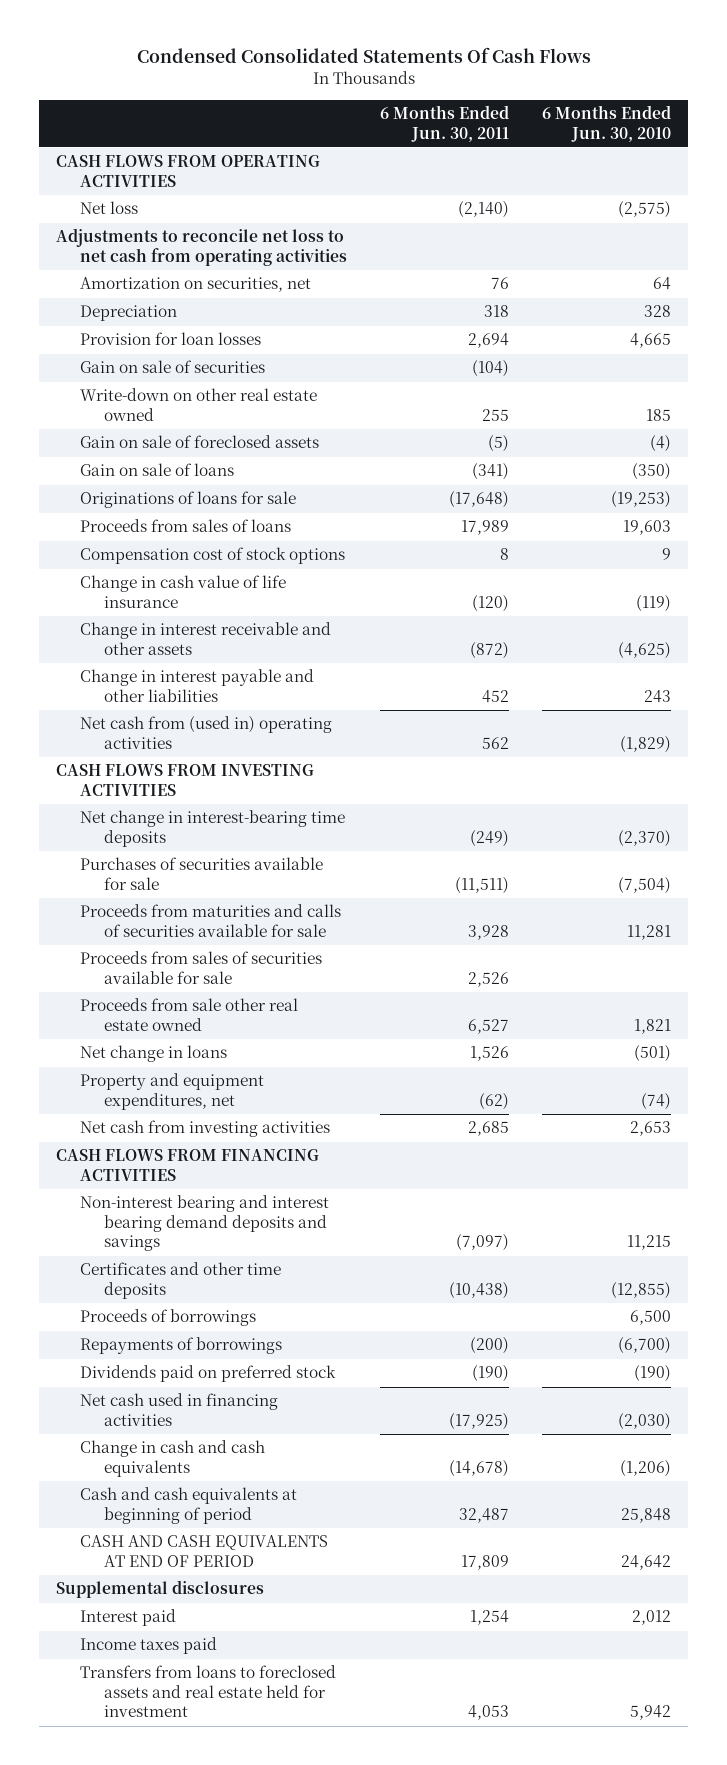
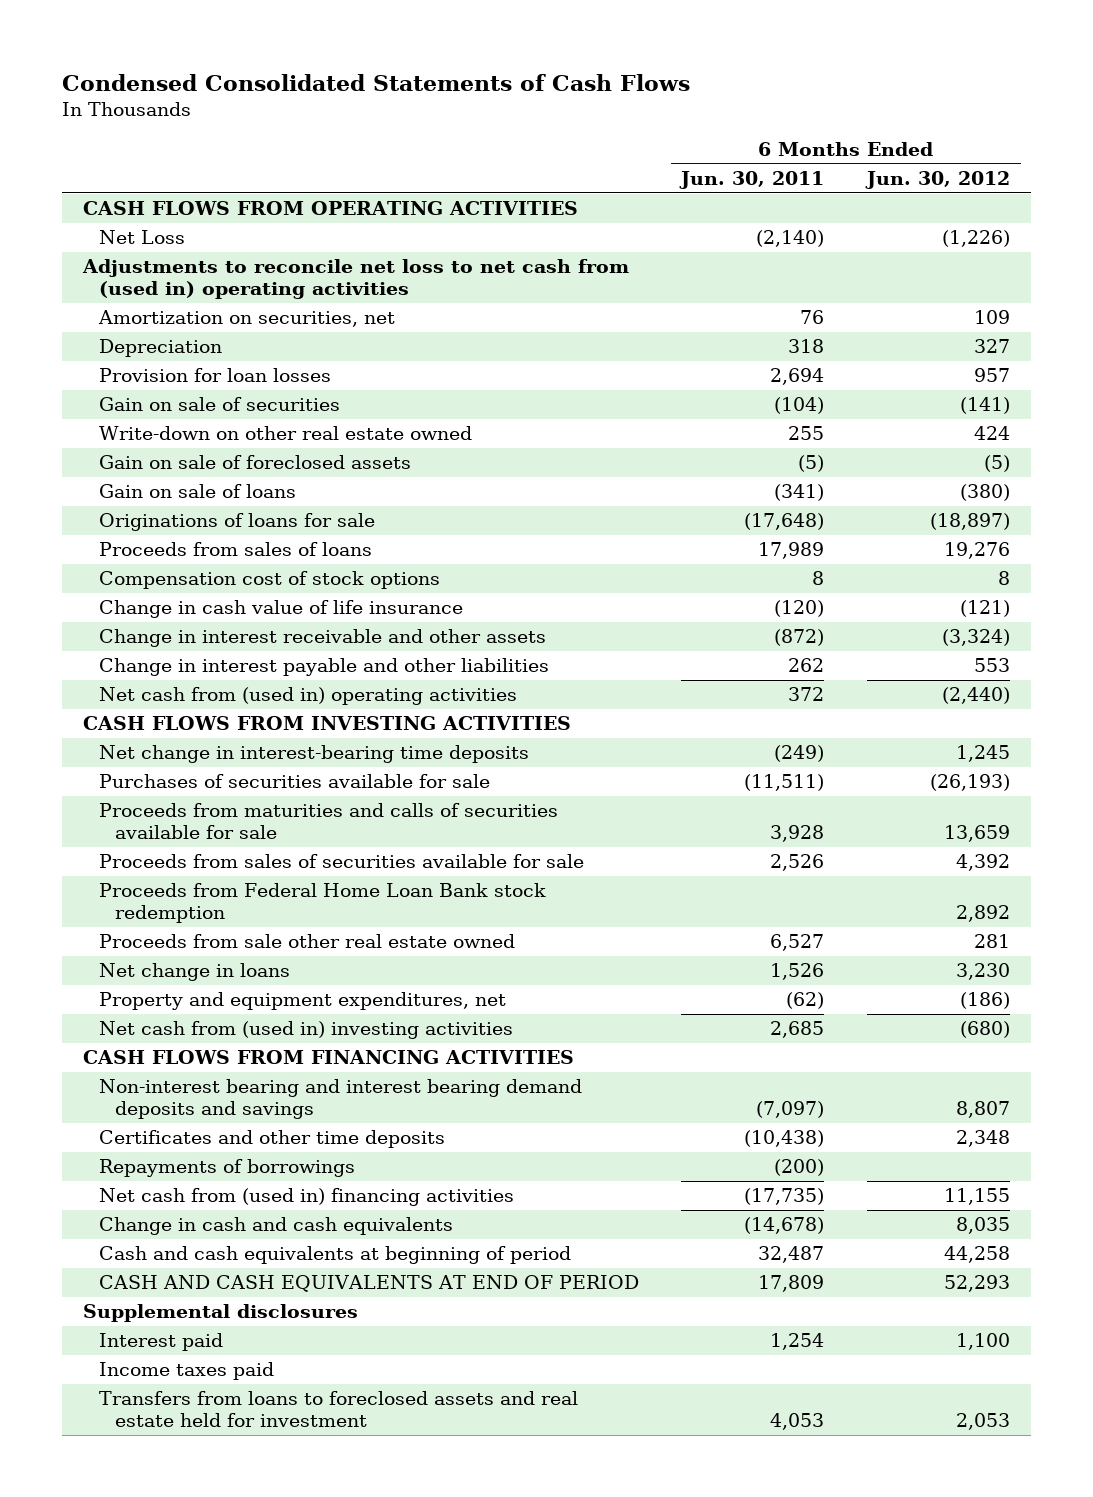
[136,47,591,64] Condensed Consolidated Statements Of Cash Flows -> [61,73,690,91] Condensed Consolidated Statements of Cash Flows
[542,105,672,142] 6 Months Ended Jun. 30, 2010 -> none
none -> [864,171,1010,190] Jun. 30, 2012
[80,201,139,215] Net loss -> [98,230,185,245] Net Loss
[55,228,348,266] Adjustments to reconcile net loss to net cash from operating activities -> [81,259,629,300] Adjustments to reconcile net loss to net cash from (used in) operating activities
[482,689,510,703] 452 -> [788,658,825,673] 262
[482,736,510,749] 562 -> [788,687,825,702] 372
none -> [98,883,546,924] Proceeds from Federal Home Loan Bank stock redemption
[80,1120,331,1138] Net cash from investing activities -> [98,1021,513,1040] Net cash from (used in) investing activities
[80,1309,257,1327] Proceeds of borrowings -> none
[80,1365,337,1383] Dividends paid on preferred stock -> none
[80,1393,279,1426] Net cash used in financing activities -> [98,1188,514,1207] Net cash from (used in) financing activities
[449,1412,510,1430] (17,925) -> [744,1188,825,1206] (17,735)

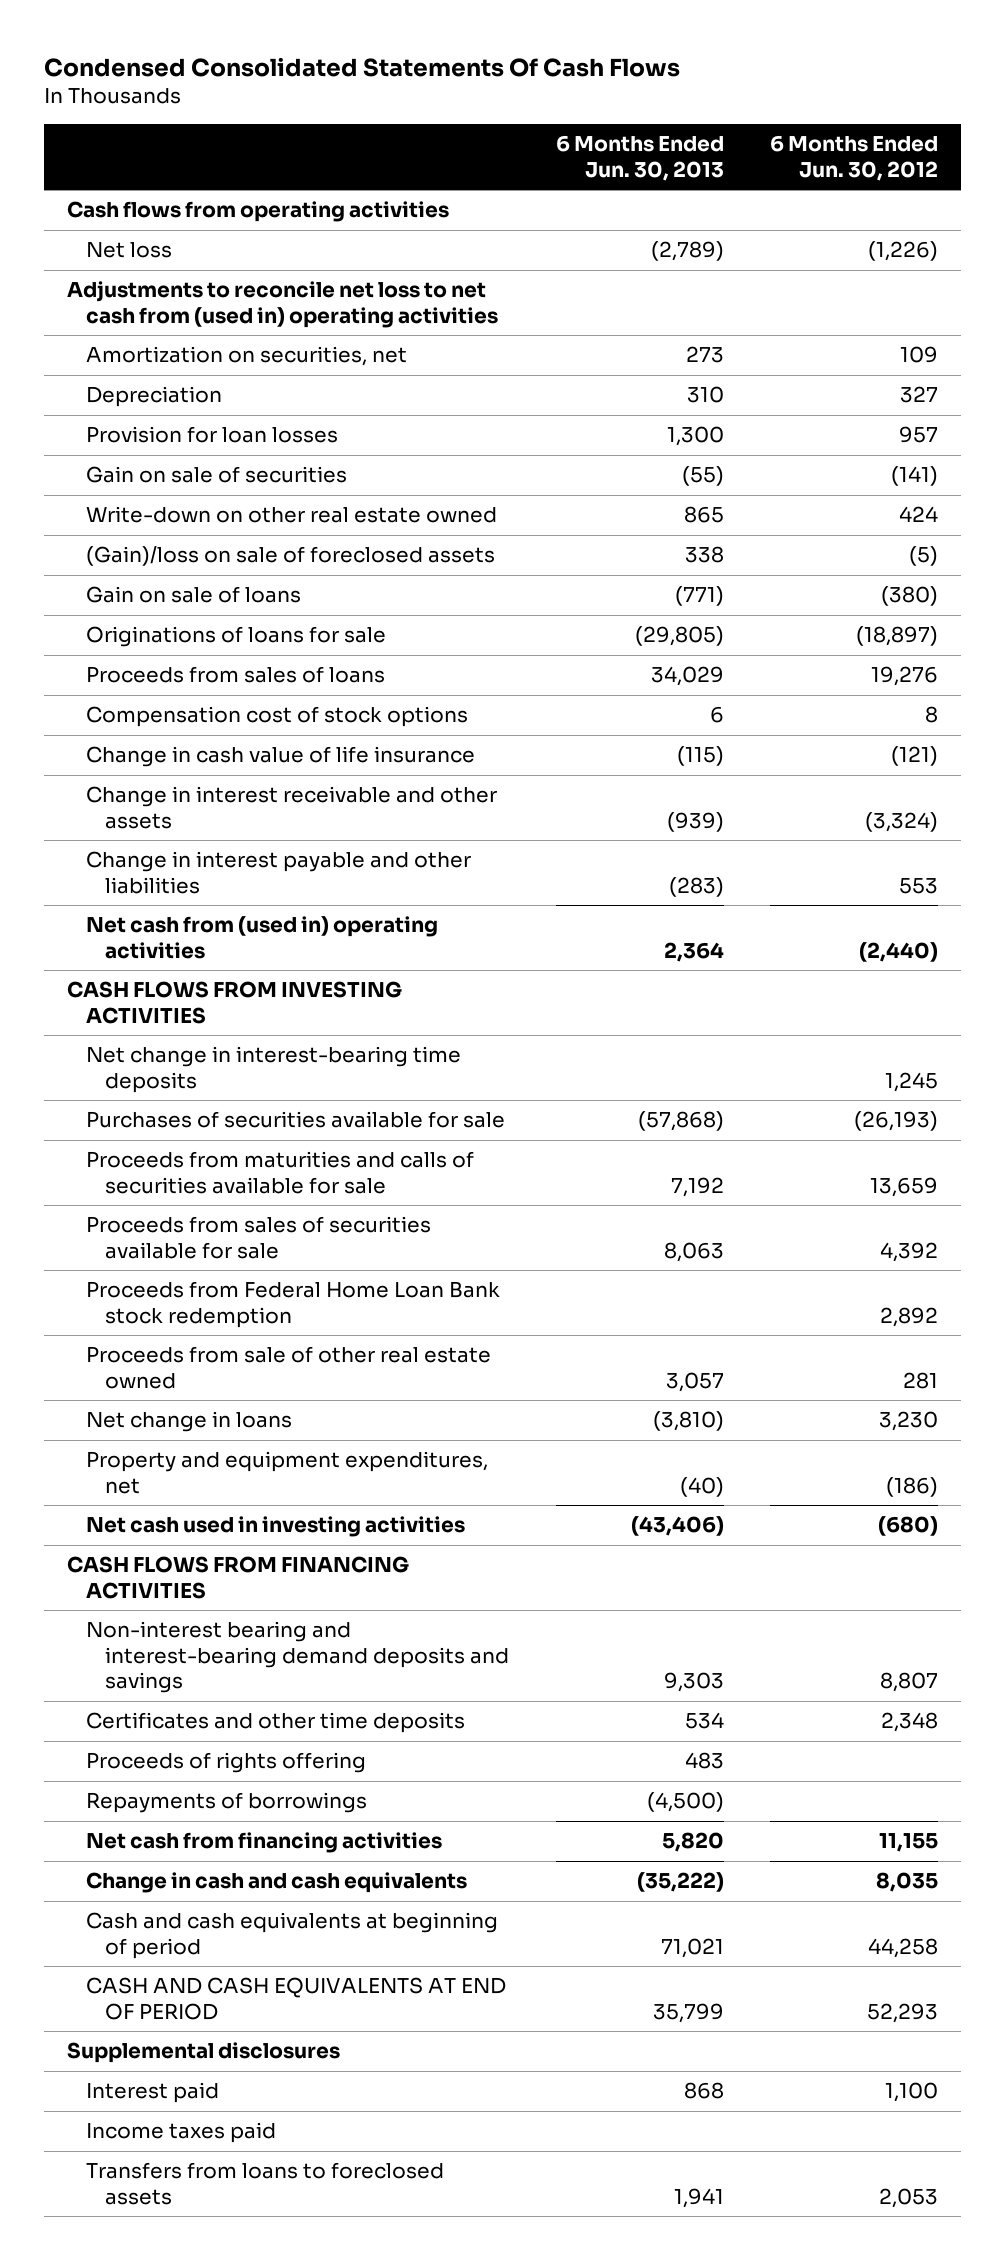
[61,73,690,91] Condensed Consolidated Statements of Cash Flows -> [44,56,681,77] Condensed Consolidated Statements Of Cash Flows
[679,171,825,190] Jun. 30, 2011 -> none
none -> [555,135,724,181] 6 Months Ended Jun. 30, 2013
[82,201,578,216] CASH FLOWS FROM OPERATING ACTIVITIES -> [67,201,450,223] Cash flows from operating activities
[98,230,185,245] Net Loss -> [86,242,173,259] Net loss
[98,455,411,470] Gain on sale of foreclosed assets -> [86,546,496,567] (Gain)/loss on sale of foreclosed assets
[98,934,515,949] Proceeds from sale other real estate owned -> [86,1346,492,1389] Proceeds from sale of other real estate owned
[98,1021,513,1040] Net cash from (used in) investing activities -> [86,1516,466,1538] Net cash used in investing activities
[98,1079,582,1120] Non-interest bearing and interest bearing demand deposits and savings -> [86,1621,510,1694] Non-interest bearing and interest-bearing demand deposits and savings
none -> [86,1752,367,1774] Proceeds of rights offering
[98,1188,514,1207] Net cash from (used in) financing activities -> [86,1832,443,1854] Net cash from financing activities
[98,1391,578,1428] Transfers from loans to foreclosed assets and real estate held for investment -> [86,2162,445,2205] Transfers from loans to foreclosed assets

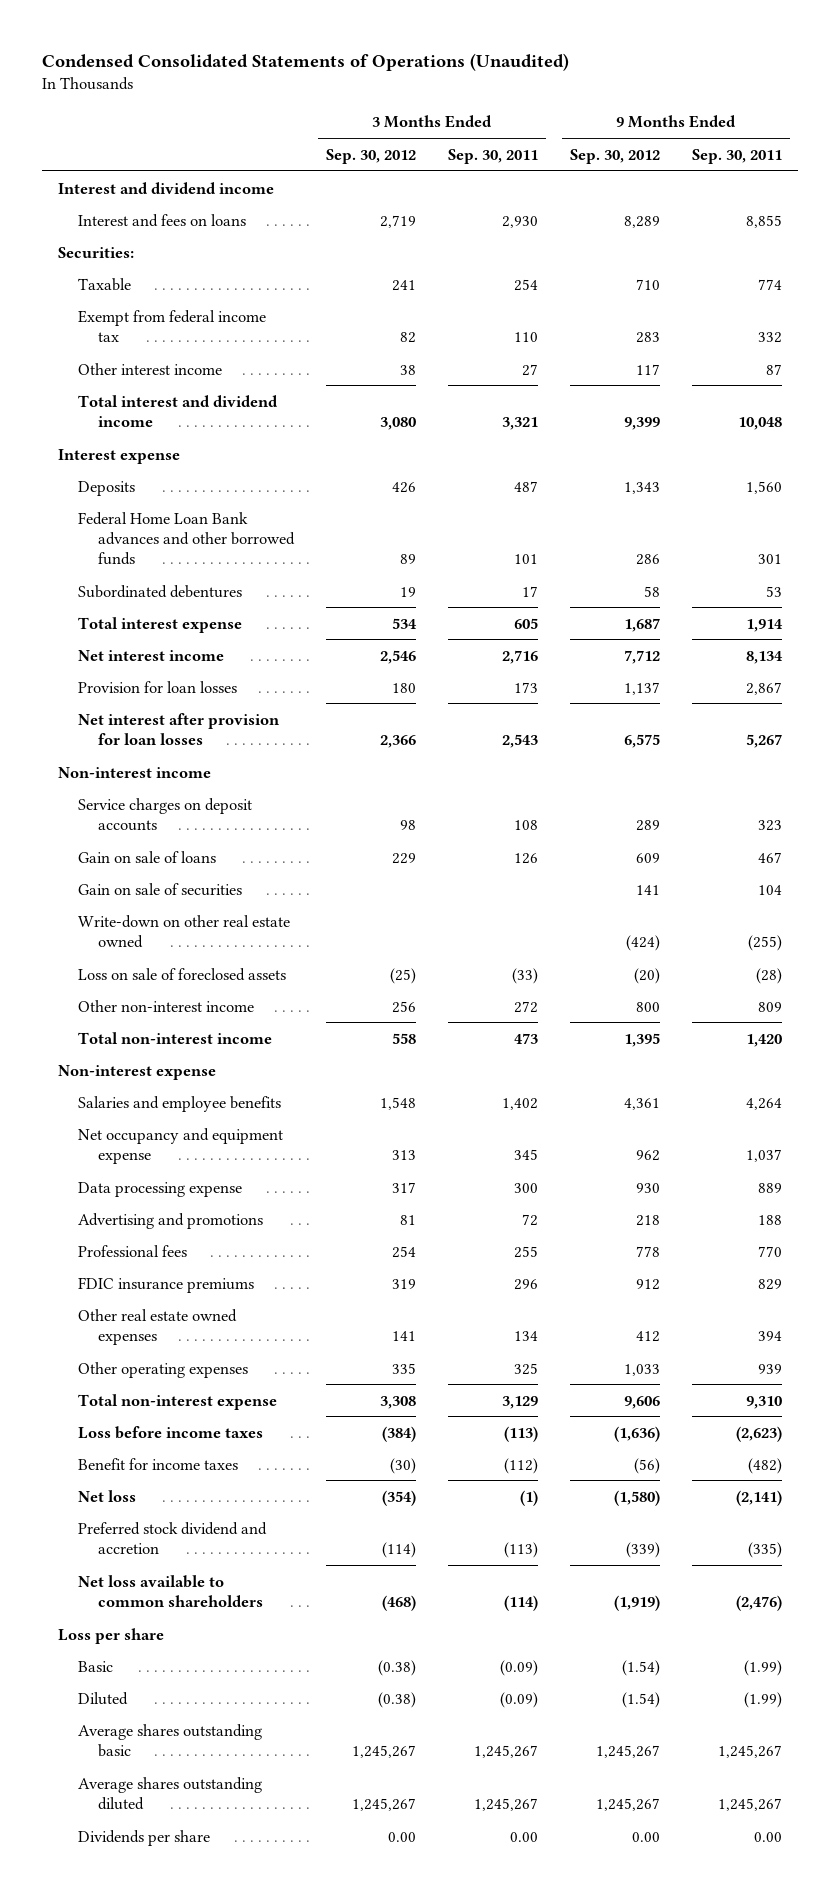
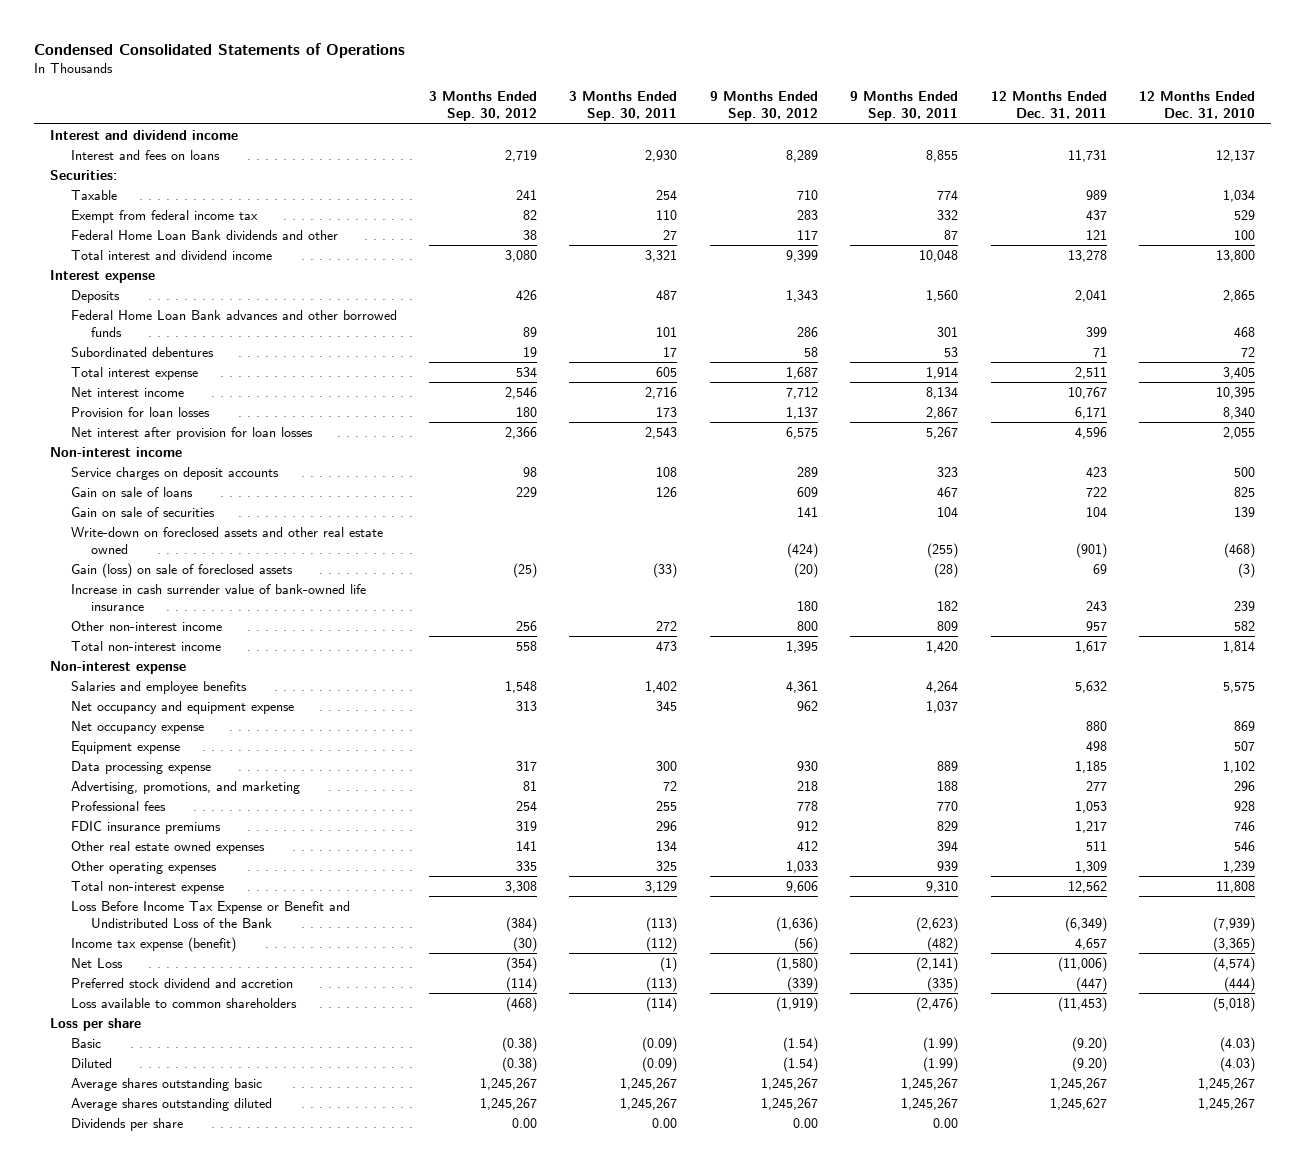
[41,53,569,72] Condensed Consolidated Statements of Operations (Unaudited) -> [34,42,406,58] Condensed Consolidated Statements of Operations
none -> [990,91,1107,120] 12 Months Ended Dec. 31, 2011
none -> [1138,91,1255,120] 12 Months Ended Dec. 31, 2010
[78,362,223,375] Other interest income -> [70,229,338,240] Federal Home Loan Bank dividends and other
[78,914,291,948] Write-down on other real estate owned -> [70,526,383,554] Write-down on foreclosed assets and other real estate owned
[78,967,287,981] Loss on sale of foreclosed assets -> [70,562,293,578] Gain (loss) on sale of foreclosed assets
none -> [70,583,366,611] Increase in cash surrender value of bank-owned life insurance
none -> [70,720,204,734] Net occupancy expense
none -> [70,740,180,754] Equipment expense
[78,1212,264,1229] Advertising and promotions -> [70,780,300,794] Advertising, promotions, and marketing
[78,1425,264,1439] Loss before income taxes -> [70,900,350,928] Loss Before Income Tax Expense or Benefit and Undistributed Loss of the Bank
[78,1457,239,1470] Benefit for income taxes -> [70,936,236,952] Income tax expense (benefit)
[78,1489,137,1502] Net loss -> [70,957,123,968] Net Loss
[78,1574,264,1607] Net loss available to common shareholders -> [70,997,297,1008] Loss available to common shareholders

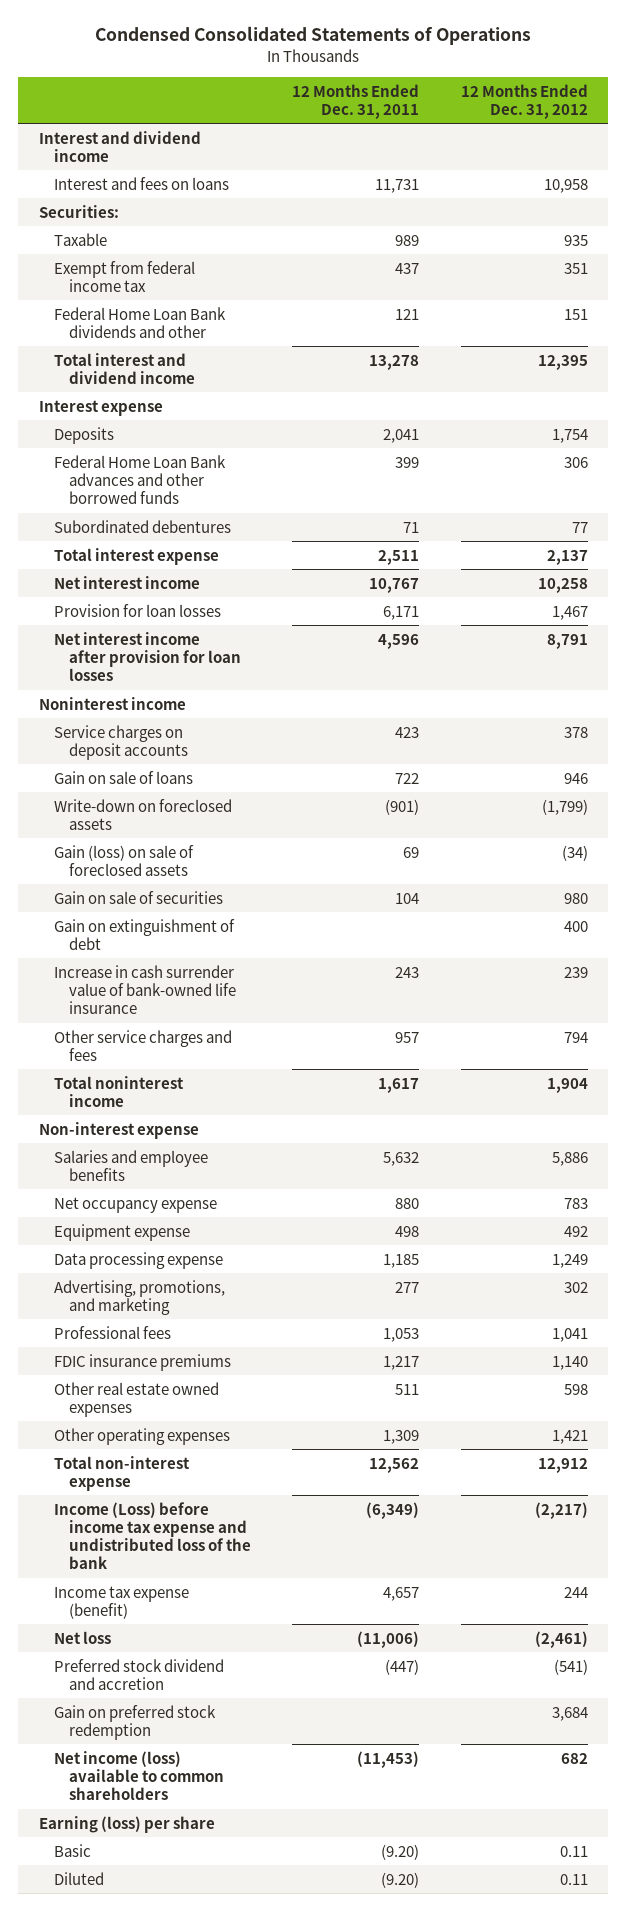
[429,91,538,122] 3 Months Ended Sep. 30, 2012 -> none
[569,91,678,122] 3 Months Ended Sep. 30, 2011 -> none
[709,91,818,122] 9 Months Ended Sep. 30, 2012 -> none
[850,91,959,122] 9 Months Ended Sep. 30, 2011 -> none
[1138,91,1255,120] 12 Months Ended Dec. 31, 2010 -> none
none -> [460,83,588,119] 12 Months Ended Dec. 31, 2012
[70,426,313,440] Net interest after provision for loan losses -> [53,631,241,681] Net interest income after provision for loan losses
[50,446,183,457] Non-interest income -> [38,696,186,710] Noninterest income
[70,526,383,554] Write-down on foreclosed assets and other real estate owned -> [53,798,232,830] Write-down on foreclosed assets
[70,506,215,517] Gain on sale of securities -> [53,890,223,904] Gain on sale of securities
none -> [53,918,235,950] Gain on extinguishment of debt
[70,620,222,631] Other non-interest income -> [53,1029,232,1061] Other service charges and fees
[70,640,221,651] Total non-interest income -> [53,1075,184,1107] Total noninterest income
[70,700,294,714] Net occupancy and equipment expense -> none
[70,900,350,928] Loss Before Income Tax Expense or Benefit and Undistributed Loss of the Bank -> [53,1501,251,1570] Income (Loss) before income tax expense and undistributed loss of the bank
[70,957,123,968] Net Loss -> [53,1630,111,1644] Net loss
none -> [53,1704,216,1740] Gain on preferred stock redemption
[70,997,297,1008] Loss available to common shareholders -> [53,1750,224,1800] Net income (loss) available to common shareholders
[50,1017,142,1031] Loss per share -> [38,1815,215,1833] Earning (loss) per share
[70,1077,262,1091] Average shares outstanding basic -> none
[70,1097,272,1111] Average shares outstanding diluted -> none
[70,1117,183,1131] Dividends per share -> none

